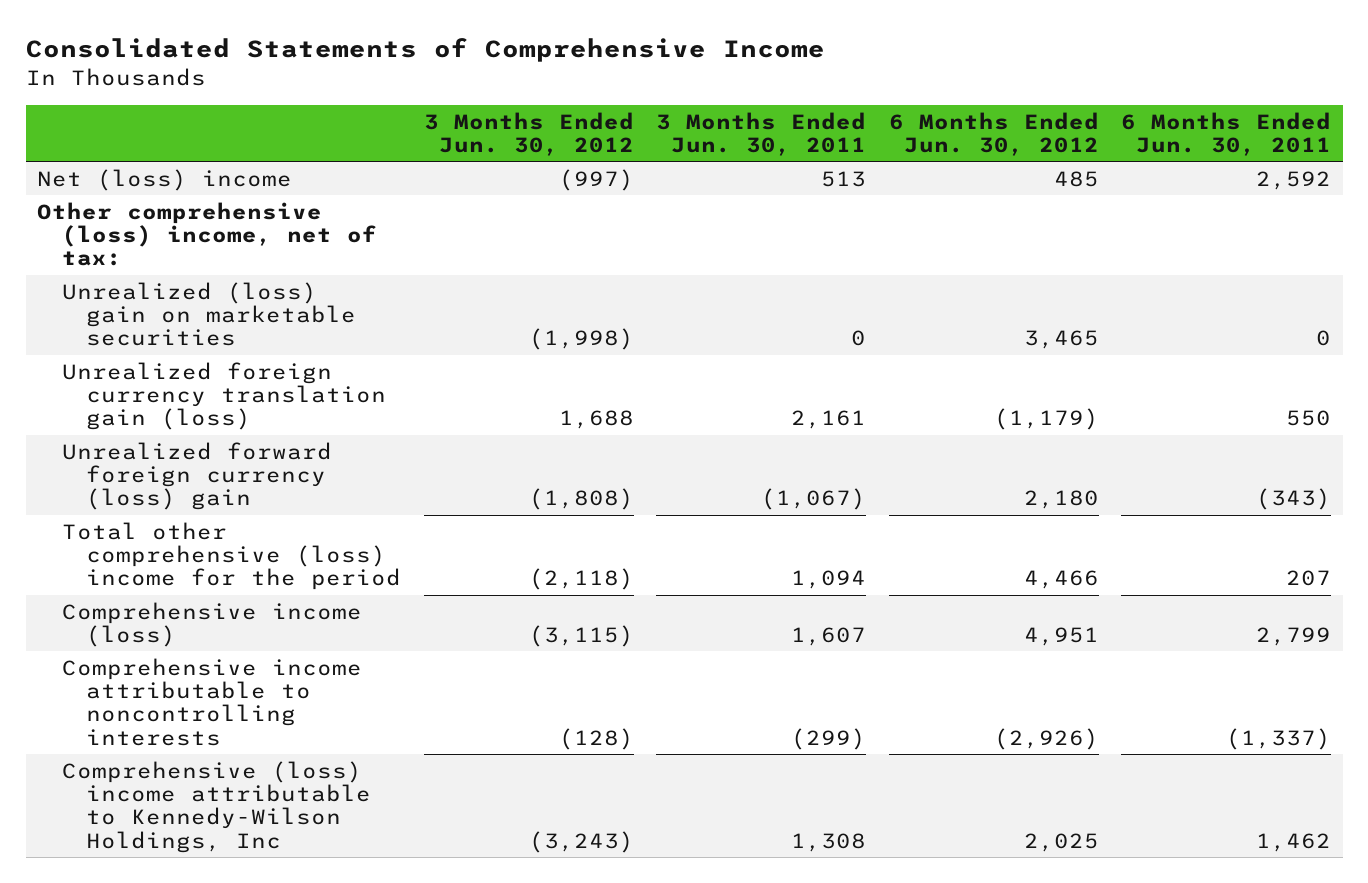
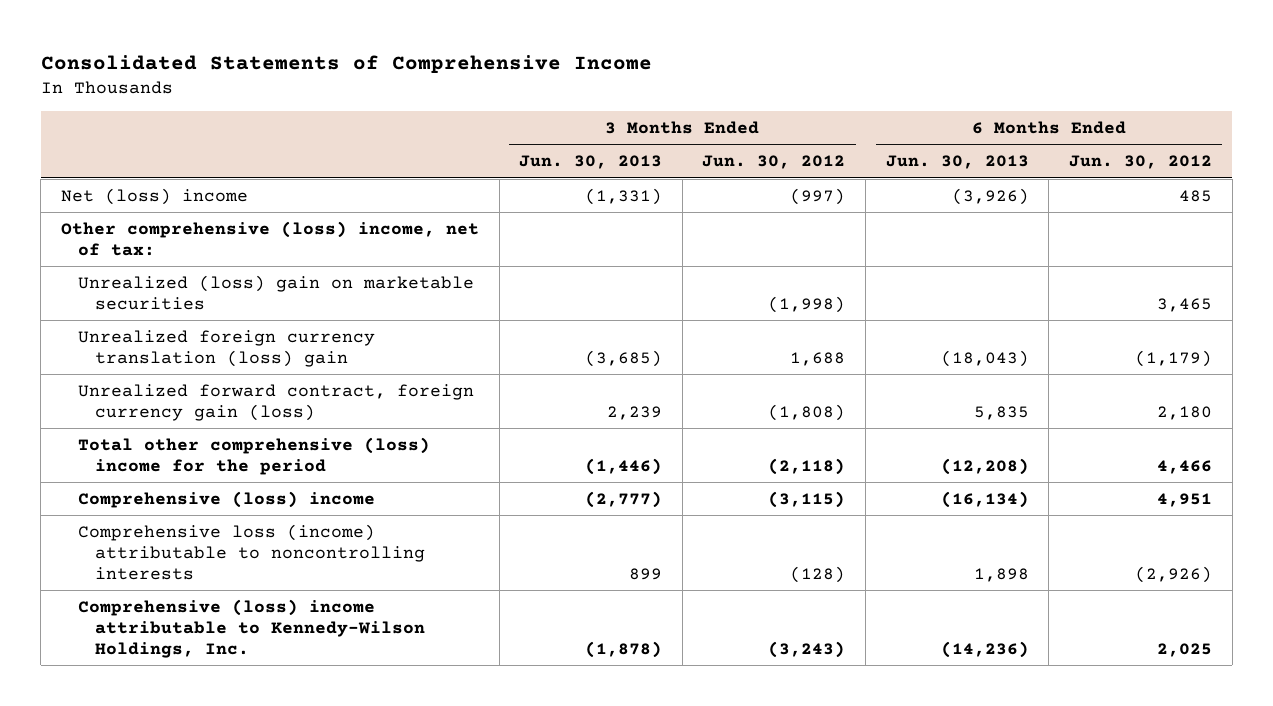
[656,111,867,157] 3 Months Ended Jun. 30, 2011 -> none
[1121,111,1332,157] 6 Months Ended Jun. 30, 2011 -> none
none -> [519,155,663,170] Jun. 30, 2013
none -> [885,155,1029,170] Jun. 30, 2013
[61,361,387,431] Unrealized foreign currency translation gain (loss) -> [78,329,376,367] Unrealized foreign currency translation (loss) gain
[61,441,332,511] Unrealized forward foreign currency (loss) gain -> [78,383,475,421] Unrealized forward contract, foreign currency gain (loss)
[61,601,362,648] Comprehensive income (loss) -> [78,490,376,508] Comprehensive (loss) income
[61,657,362,746] Comprehensive income attributable to noncontrolling interests -> [78,523,426,581] Comprehensive loss (income) attributable to noncontrolling interests
[61,760,372,853] Comprehensive (loss) income attributable to Kennedy-Wilson Holdings, Inc -> [78,598,426,659] Comprehensive (loss) income attributable to Kennedy-Wilson Holdings, Inc.

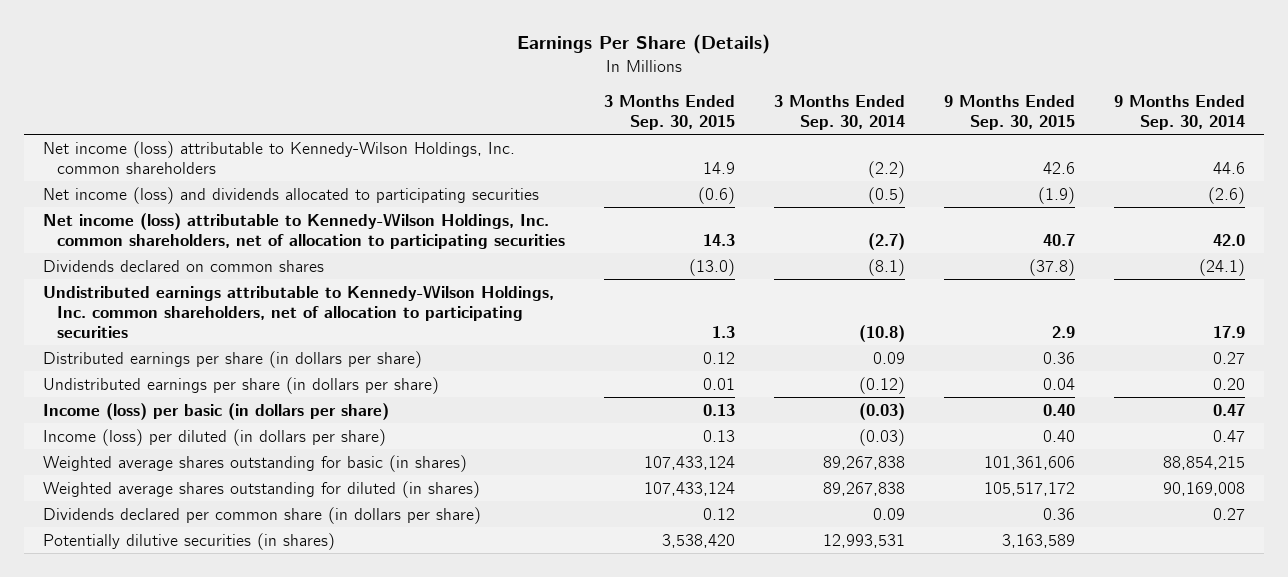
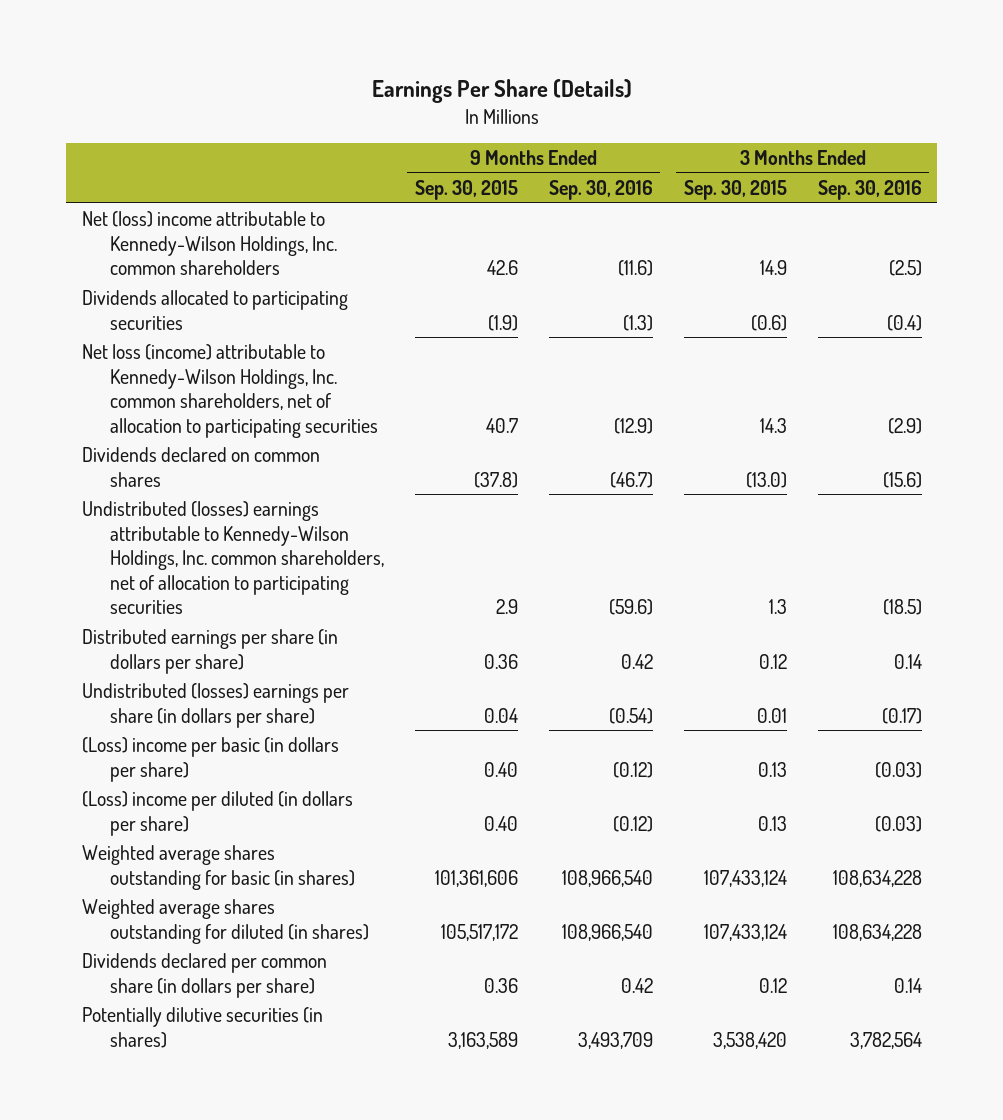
[773,94,905,130] 3 Months Ended Sep. 30, 2014 -> none
[1113,94,1245,130] 9 Months Ended Sep. 30, 2014 -> none
none -> [548,179,653,200] Sep. 30, 2016
none -> [817,179,922,200] Sep. 30, 2016
[43,140,516,174] Net income (loss) attributable to Kennedy-Wilson Holdings, Inc. common shareholders -> [81,211,337,276] Net (loss) income attributable to Kennedy-Wilson Holdings, Inc. common shareholders
[43,186,540,204] Net income (loss) and dividends allocated to participating securities -> [81,290,348,330] Dividends allocated to participating securities
[43,212,566,249] Net income (loss) attributable to Kennedy-Wilson Holdings, Inc. common shareholders, net of allocation to participating securities -> [81,344,378,438] Net loss (income) attributable to Kennedy-Wilson Holdings, Inc. common shareholders, net of allocation to participating securities
[43,284,555,338] Undistributed earnings attributable to Kennedy-Wilson Holdings, Inc. common shareholders, net of allocation to participating securities -> [81,501,384,615] Undistributed (losses) earnings attributable to Kennedy-Wilson Holdings, Inc. common shareholders, net of allocation to participating securities
[43,376,440,394] Undistributed earnings per share (in dollars per share) -> [81,683,349,728] Undistributed (losses) earnings per share (in dollars per share)
[43,402,390,420] Income (loss) per basic (in dollars per share) -> [81,737,339,782] (Loss) income per basic (in dollars per share)
[43,428,387,446] Income (loss) per diluted (in dollars per share) -> [81,791,353,836] (Loss) income per diluted (in dollars per share)

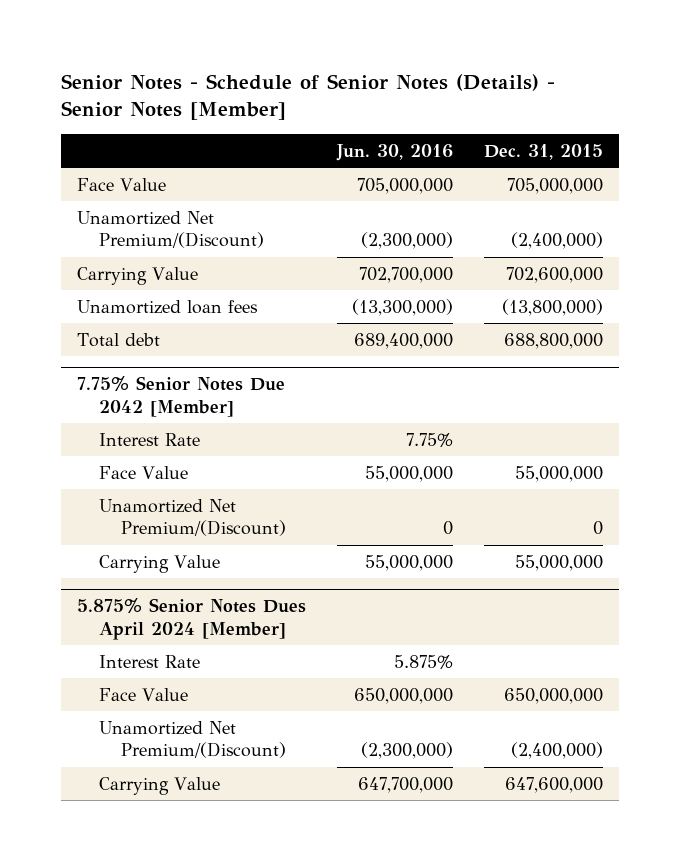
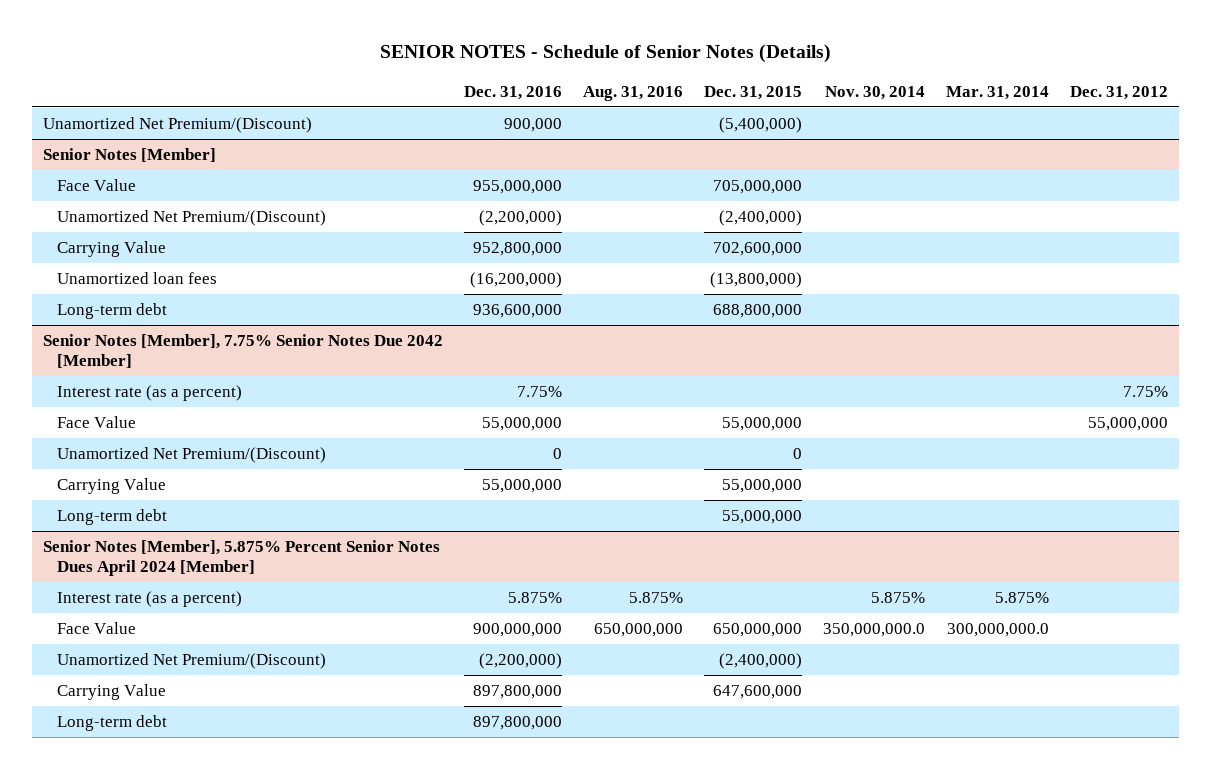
[60,73,555,121] Senior Notes - Schedule of Senior Notes (Details) - Senior Notes [Member] -> [379,44,831,64] SENIOR NOTES - Schedule of Senior Notes (Details)
[335,143,453,161] Jun. 30, 2016 -> none
none -> [463,85,562,100] Dec. 31, 2016
none -> [582,85,683,101] Aug. 31, 2016
none -> [825,85,926,100] Nov. 30, 2014
none -> [946,85,1050,100] Mar. 31, 2014
none -> [1070,85,1169,100] Dec. 31, 2012
none -> [42,117,312,134] Unamortized Net Premium/(Discount)
none -> [42,148,216,163] Senior Notes [Member]
[76,332,160,347] Total debt -> [56,303,167,320] Long-term debt
[76,374,285,417] 7.75% Senior Notes Due 2042 [Member] -> [42,334,443,368] Senior Notes [Member], 7.75% Senior Notes Due 2042 [Member]
[99,432,201,446] Interest Rate -> [56,385,242,402] Interest rate (as a percent)
none -> [56,509,167,526] Long-term debt
[76,596,306,640] 5.875% Senior Notes Dues April 2024 [Member] -> [42,540,440,576] Senior Notes [Member], 5.875% Percent Senior Notes Dues April 2024 [Member]
[99,654,201,668] Interest Rate -> [56,591,242,608] Interest rate (as a percent)
none -> [56,715,167,732] Long-term debt

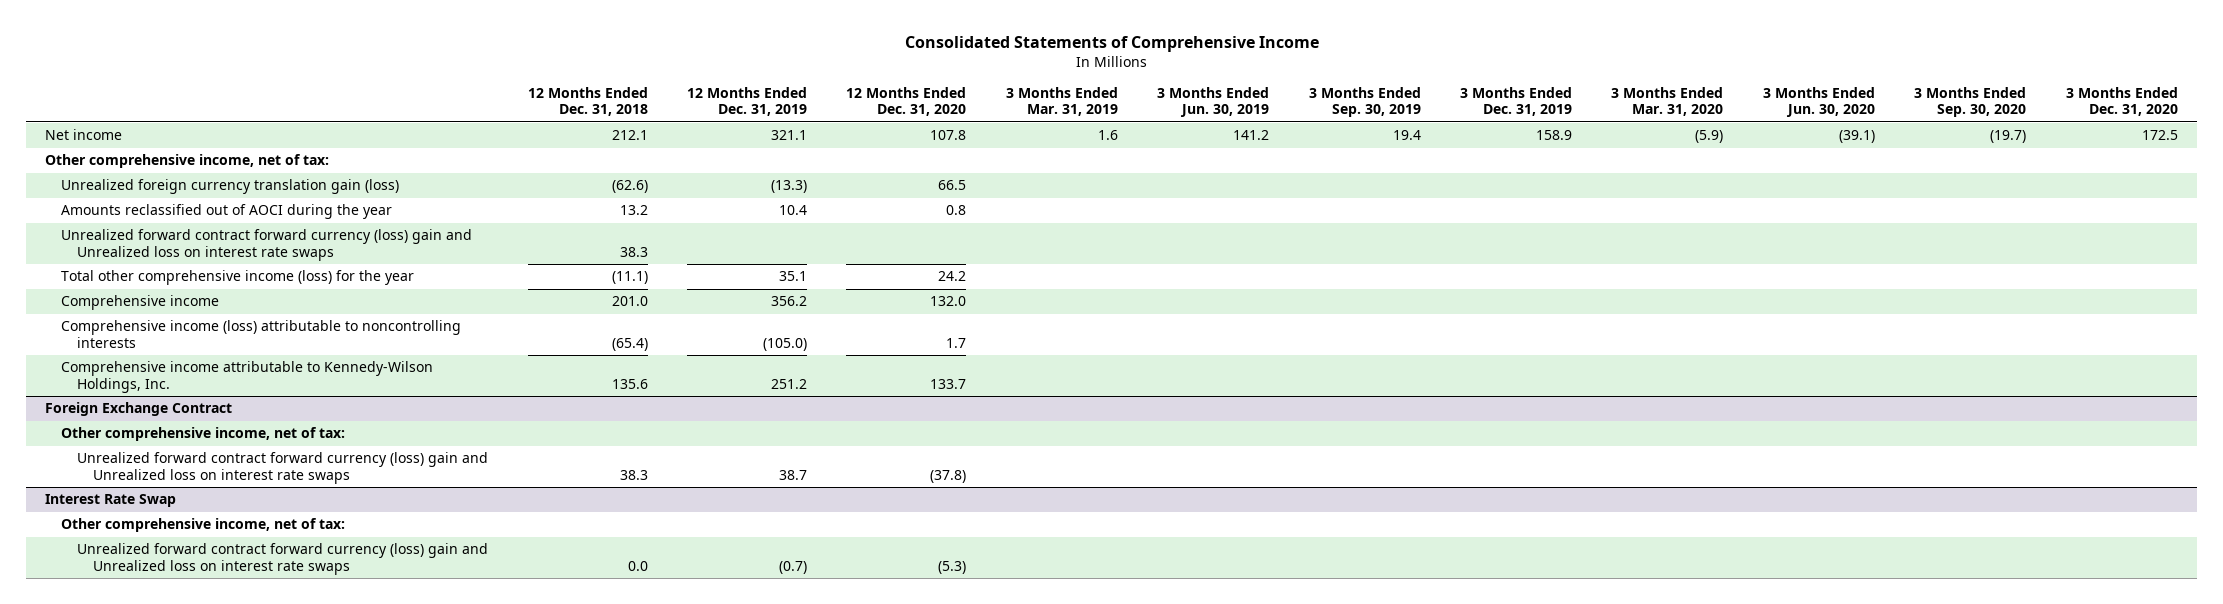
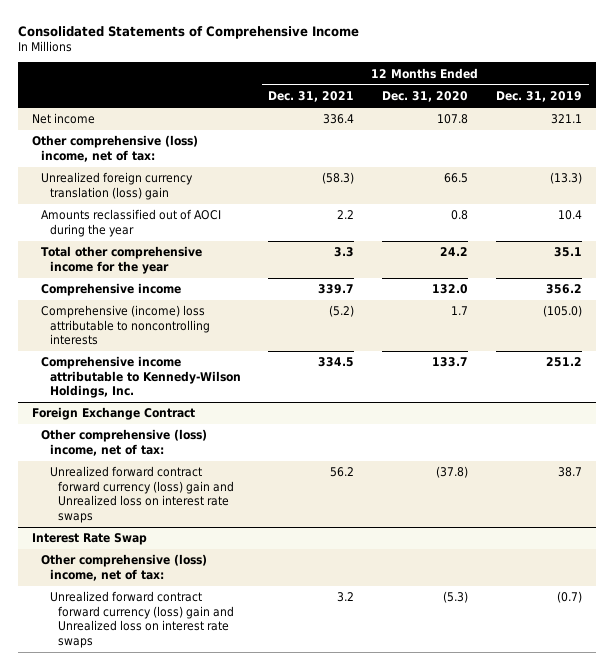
[527,87,648,117] 12 Months Ended Dec. 31, 2018 -> none
[1005,87,1118,117] 3 Months Ended Mar. 31, 2019 -> none
[1157,87,1270,118] 3 Months Ended Jun. 30, 2019 -> none
[1308,87,1421,118] 3 Months Ended Sep. 30, 2019 -> none
[1460,87,1573,117] 3 Months Ended Dec. 31, 2019 -> none
[1611,87,1724,117] 3 Months Ended Mar. 31, 2020 -> none
[1762,87,1875,118] 3 Months Ended Jun. 30, 2020 -> none
[1914,87,2027,118] 3 Months Ended Sep. 30, 2020 -> none
[2065,87,2178,117] 3 Months Ended Dec. 31, 2020 -> none
none -> [268,91,355,103] Dec. 31, 2021
[45,154,330,169] Other comprehensive income, net of tax: -> [32,135,199,162] Other comprehensive (loss) income, net of tax:
[61,179,400,195] Unrealized foreign currency translation gain (loss) -> [40,172,193,200] Unrealized foreign currency translation (loss) gain
[61,229,473,261] Unrealized forward contract forward currency (loss) gain and Unrealized loss on interest rate swaps -> none
[61,270,415,286] Total other comprehensive income (loss) for the year -> [40,246,202,274] Total other comprehensive income for the year
[61,320,462,348] Comprehensive income (loss) attributable to noncontrolling interests -> [40,305,210,346] Comprehensive (income) loss attributable to noncontrolling interests
[61,427,346,442] Other comprehensive income, net of tax: -> [40,429,207,456] Other comprehensive (loss) income, net of tax:
[61,518,346,533] Other comprehensive income, net of tax: -> [40,554,207,581] Other comprehensive (loss) income, net of tax:

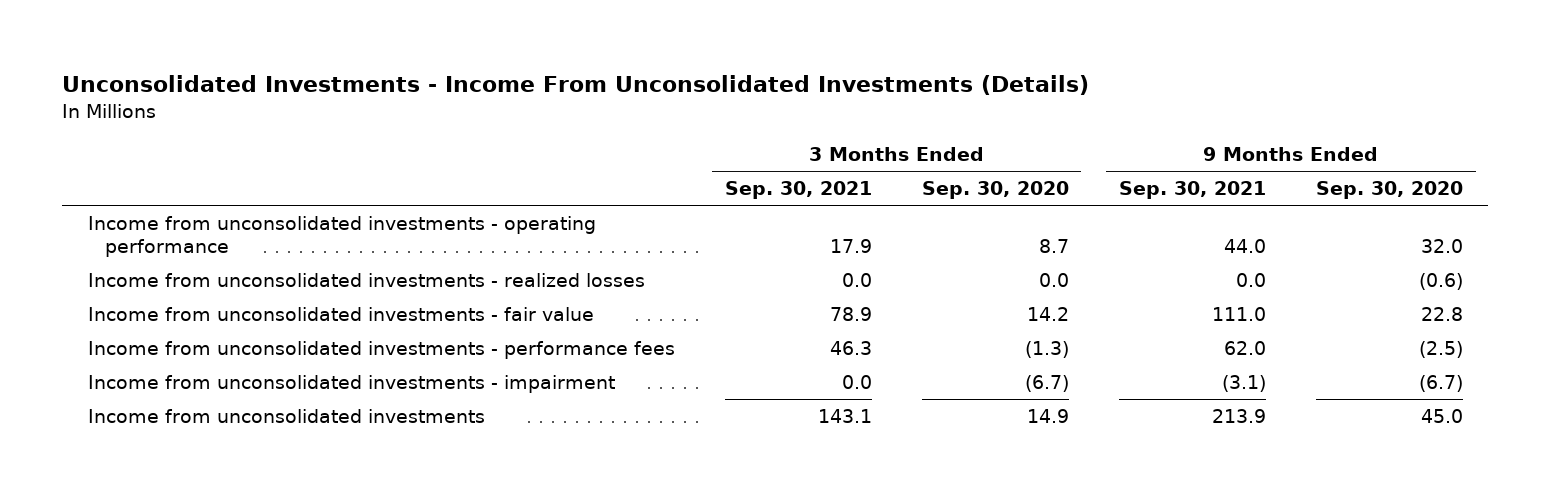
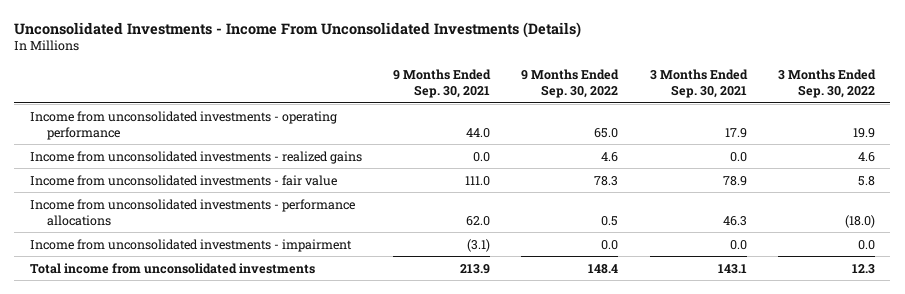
[921,181,1069,200] Sep. 30, 2020 -> none
[1316,181,1464,200] Sep. 30, 2020 -> none
none -> [521,69,620,99] 9 Months Ended Sep. 30, 2022
none -> [777,69,876,99] 3 Months Ended Sep. 30, 2022
[87,273,645,288] Income from unconsolidated investments - realized losses -> [29,150,362,164] Income from unconsolidated investments - realized gains
[87,341,675,360] Income from unconsolidated investments - performance fees -> [29,198,355,226] Income from unconsolidated investments - performance allocations
[87,409,485,424] Income from unconsolidated investments -> [29,262,315,274] Total income from unconsolidated investments

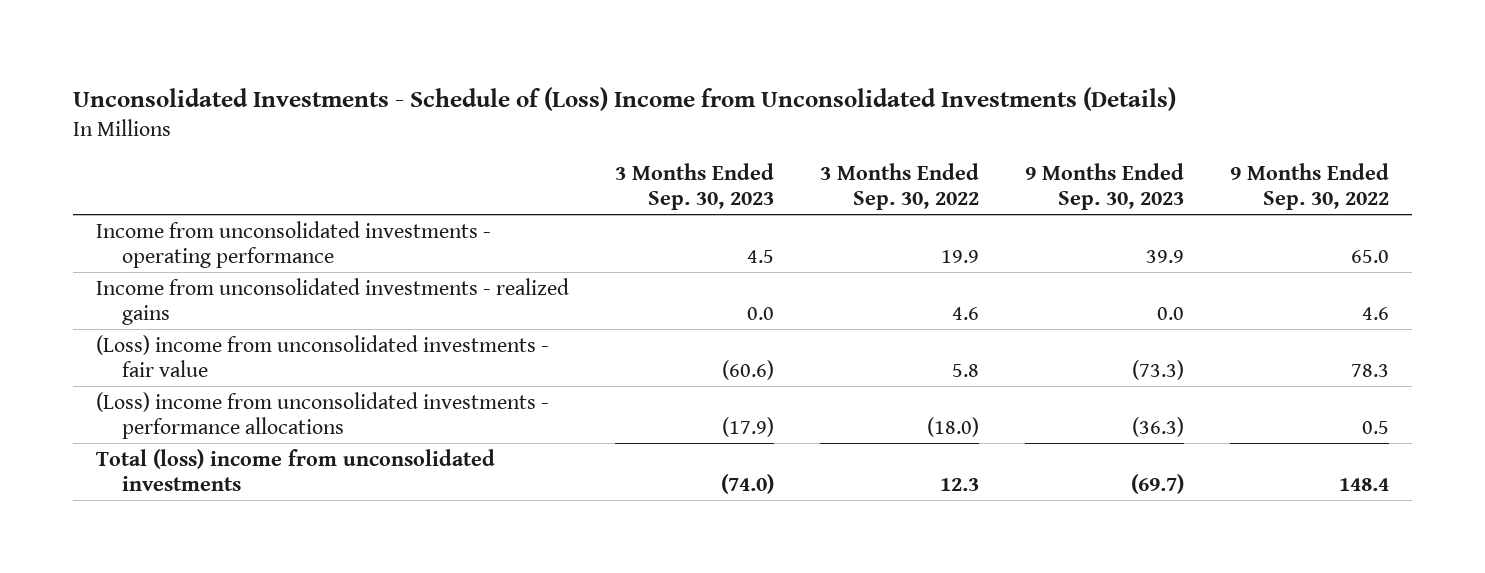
[14,21,582,38] Unconsolidated Investments - Income From Unconsolidated Investments (Details) -> [73,86,1177,111] Unconsolidated Investments - Schedule of (Loss) Income from Unconsolidated Investments (Details)
[393,69,492,99] 9 Months Ended Sep. 30, 2021 -> none
[649,69,748,99] 3 Months Ended Sep. 30, 2021 -> none
none -> [615,162,775,210] 3 Months Ended Sep. 30, 2023
none -> [1025,162,1185,210] 9 Months Ended Sep. 30, 2023
[29,238,352,252] Income from unconsolidated investments - impairment -> none
[29,174,337,186] Income from unconsolidated investments - fair value -> [96,334,550,377] (Loss) income from unconsolidated investments - fair value
[29,198,355,226] Income from unconsolidated investments - performance allocations -> [96,391,550,439] (Loss) income from unconsolidated investments - performance allocations
[29,262,315,274] Total income from unconsolidated investments -> [96,448,496,491] Total (loss) income from unconsolidated investments

